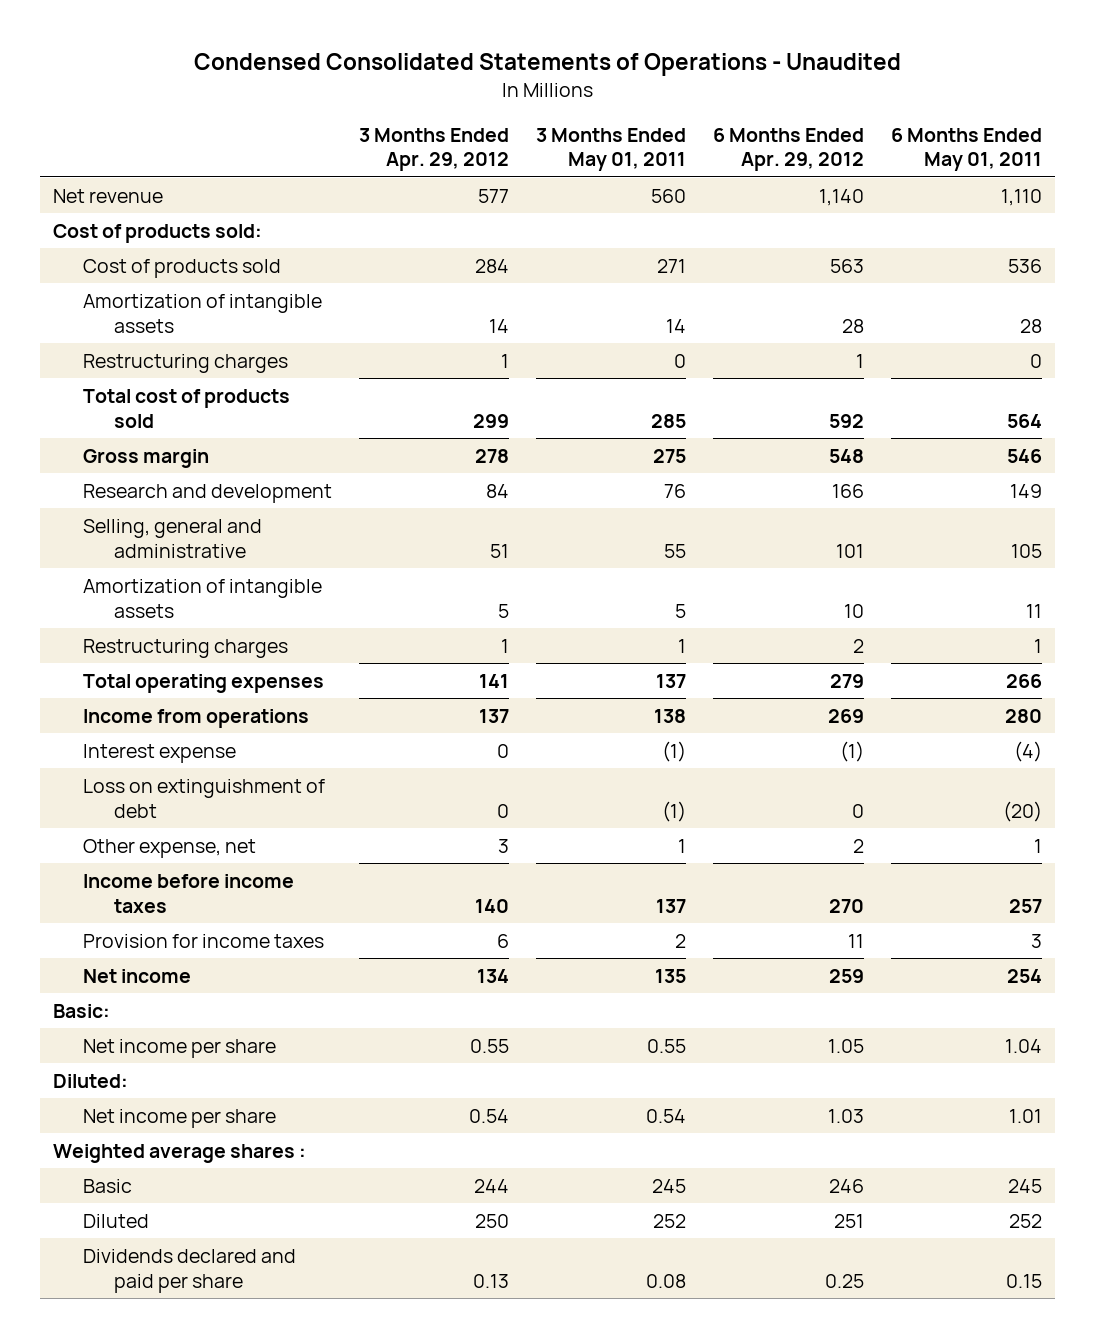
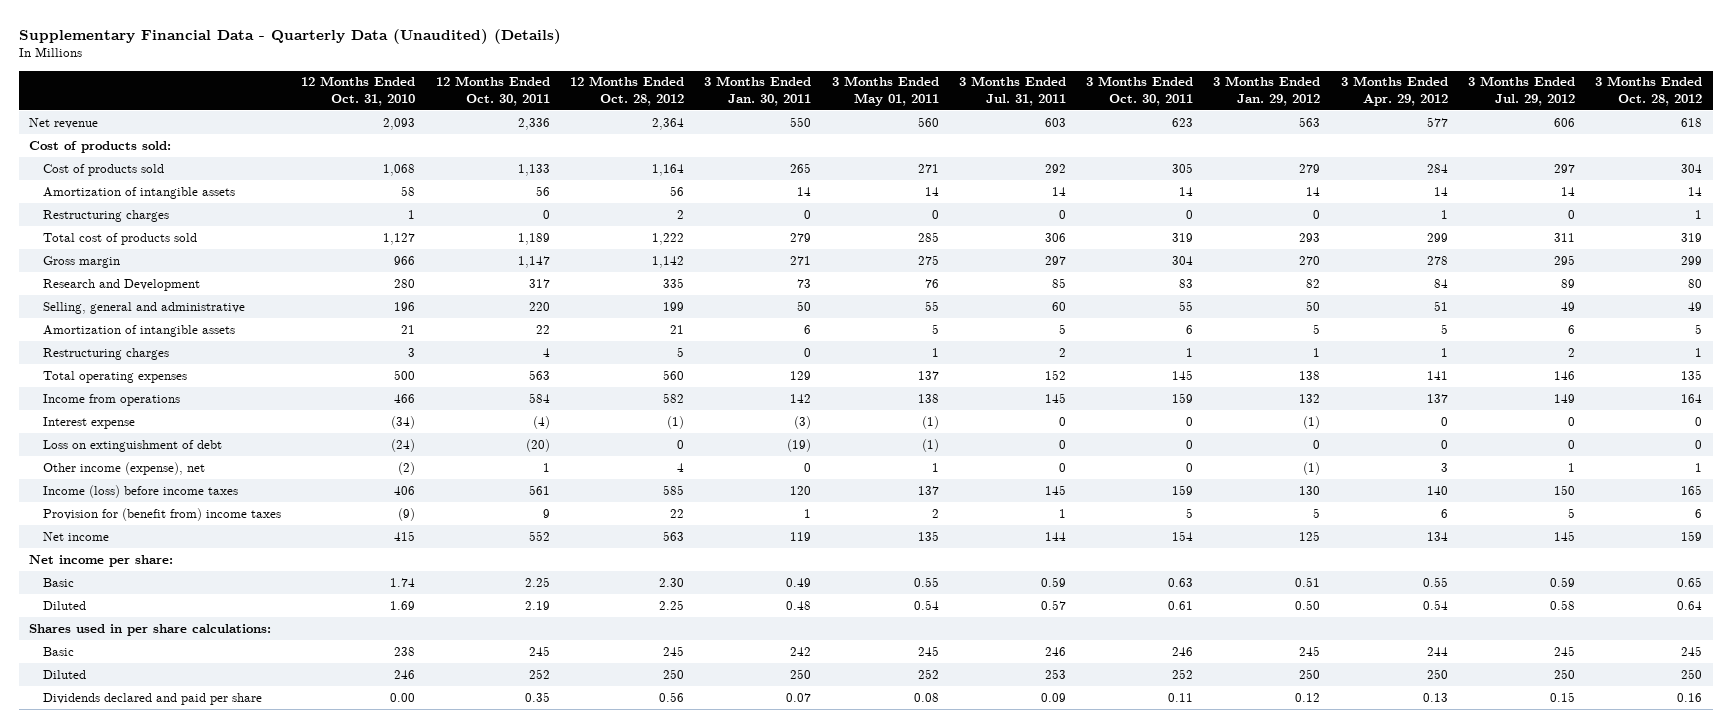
[193,53,901,77] Condensed Consolidated Statements of Operations - Unaudited -> [19,28,562,44] Supplementary Financial Data - Quarterly Data (Unaudited) (Details)
[713,127,865,172] 6 Months Ended Apr. 29, 2012 -> none
[890,127,1042,172] 6 Months Ended May 01, 2011 -> none
none -> [301,76,416,106] 12 Months Ended Oct. 31, 2010
none -> [435,76,550,106] 12 Months Ended Oct. 30, 2011
none -> [569,76,684,106] 12 Months Ended Oct. 28, 2012
none -> [704,76,812,106] 3 Months Ended Jan. 30, 2011
none -> [958,76,1066,106] 3 Months Ended Jul. 31, 2011
none -> [1086,76,1194,106] 3 Months Ended Oct. 30, 2011
none -> [1213,76,1321,106] 3 Months Ended Jan. 29, 2012
none -> [1468,76,1576,106] 3 Months Ended Jul. 29, 2012
none -> [1595,76,1703,106] 3 Months Ended Oct. 28, 2012
[83,483,333,503] Research and development -> [42,278,200,291] Research and Development
[83,838,257,858] Other expense, net -> [42,461,205,475] Other income (expense), net
[83,873,295,913] Income before income taxes -> [42,484,238,498] Income (loss) before income taxes
[83,933,325,948] Provision for income taxes -> [42,507,281,521] Provision for (benefit from) income taxes
[53,1003,111,1018] Basic: -> none
[53,1073,129,1088] Diluted: -> none
none -> [29,554,174,567] Net income per share:
[83,1038,277,1058] Net income per share -> [42,577,74,587] Basic
[83,1108,277,1128] Net income per share -> [42,600,86,610] Diluted
[53,1143,307,1163] Weighted average shares : -> [29,623,272,636] Shares used in per share calculations:

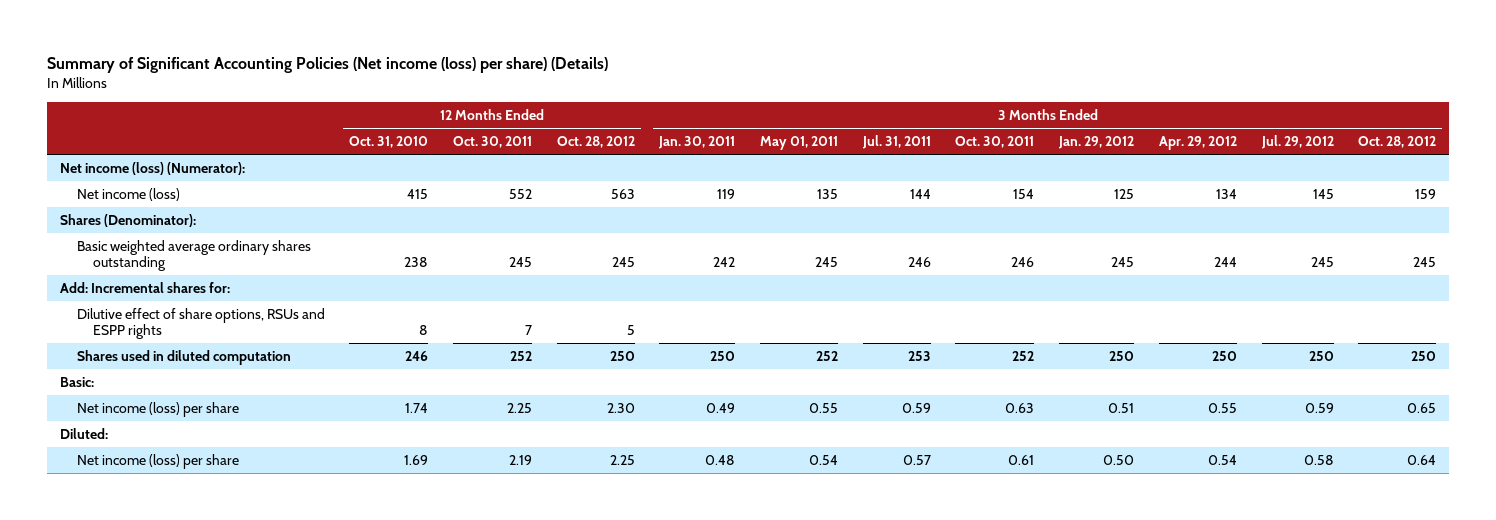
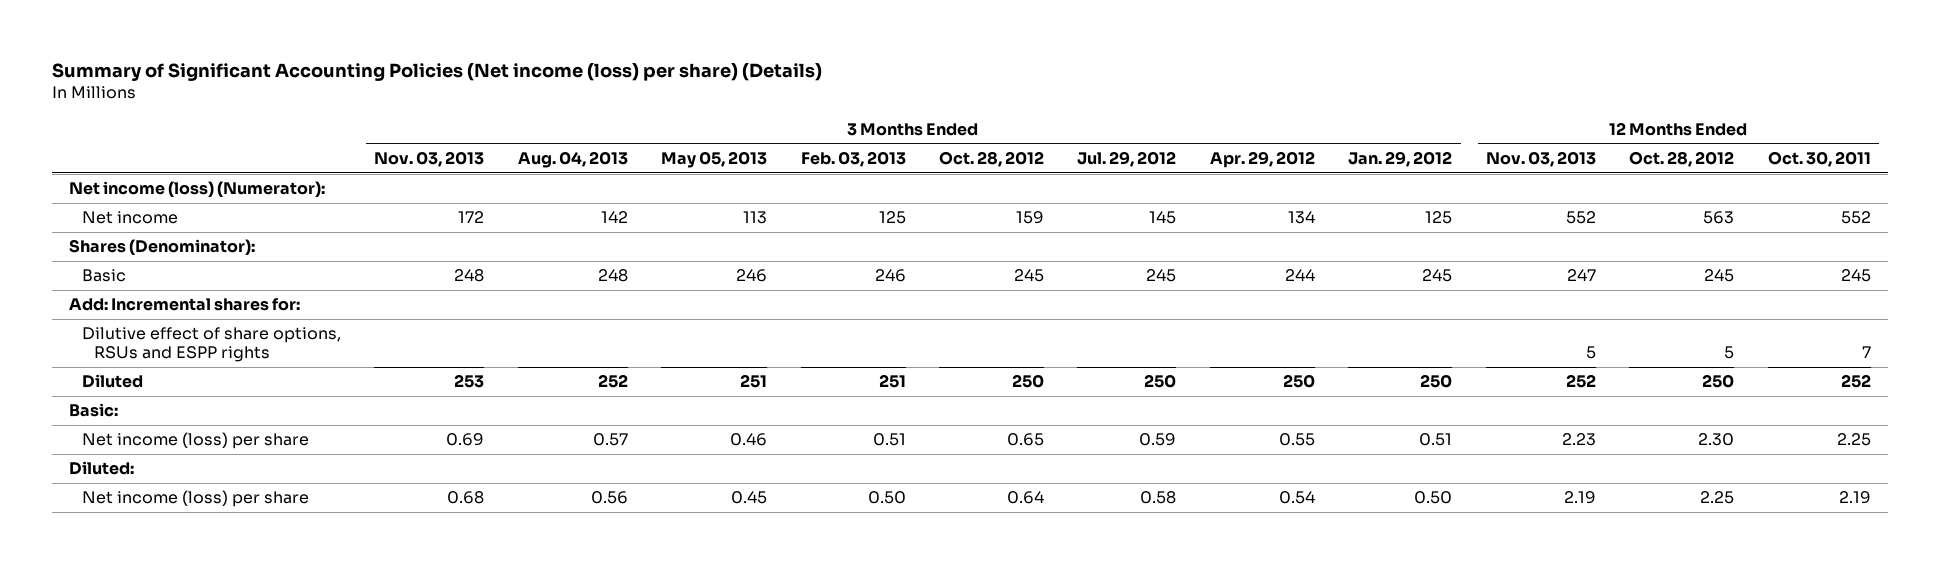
[349,136,429,149] Oct. 31, 2010 -> none
[658,136,736,150] Jan. 30, 2011 -> none
[760,136,839,151] May 01, 2011 -> none
[861,135,931,150] Jul. 31, 2011 -> none
[955,136,1035,149] Oct. 30, 2011 -> none
none -> [374,150,485,167] Nov. 03, 2013
none -> [517,150,628,168] Aug. 04, 2013
none -> [661,150,768,168] May 05, 2013
none -> [800,150,906,167] Feb. 03, 2013
none -> [1485,150,1596,167] Nov. 03, 2013
[76,187,180,201] Net income (loss) -> [81,211,178,225] Net income
[76,239,311,272] Basic weighted average ordinary shares outstanding -> [81,269,126,283] Basic
[76,349,291,365] Shares used in diluted computation -> [81,374,143,389] Diluted

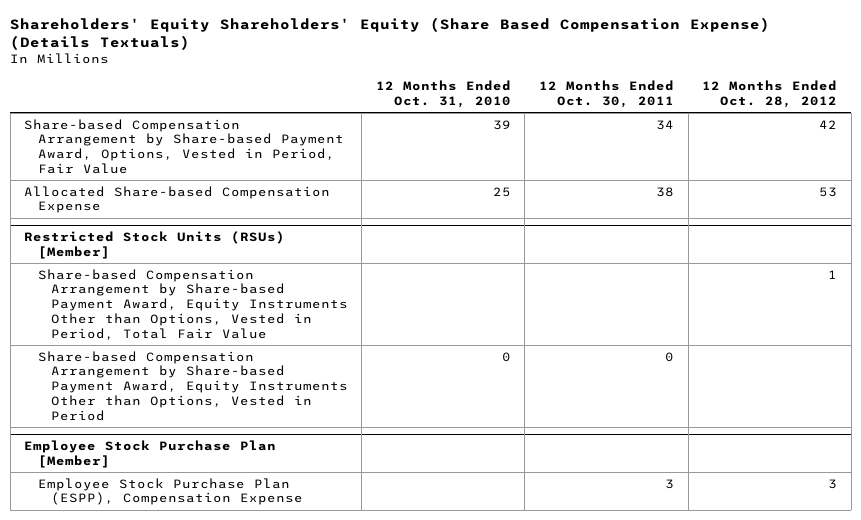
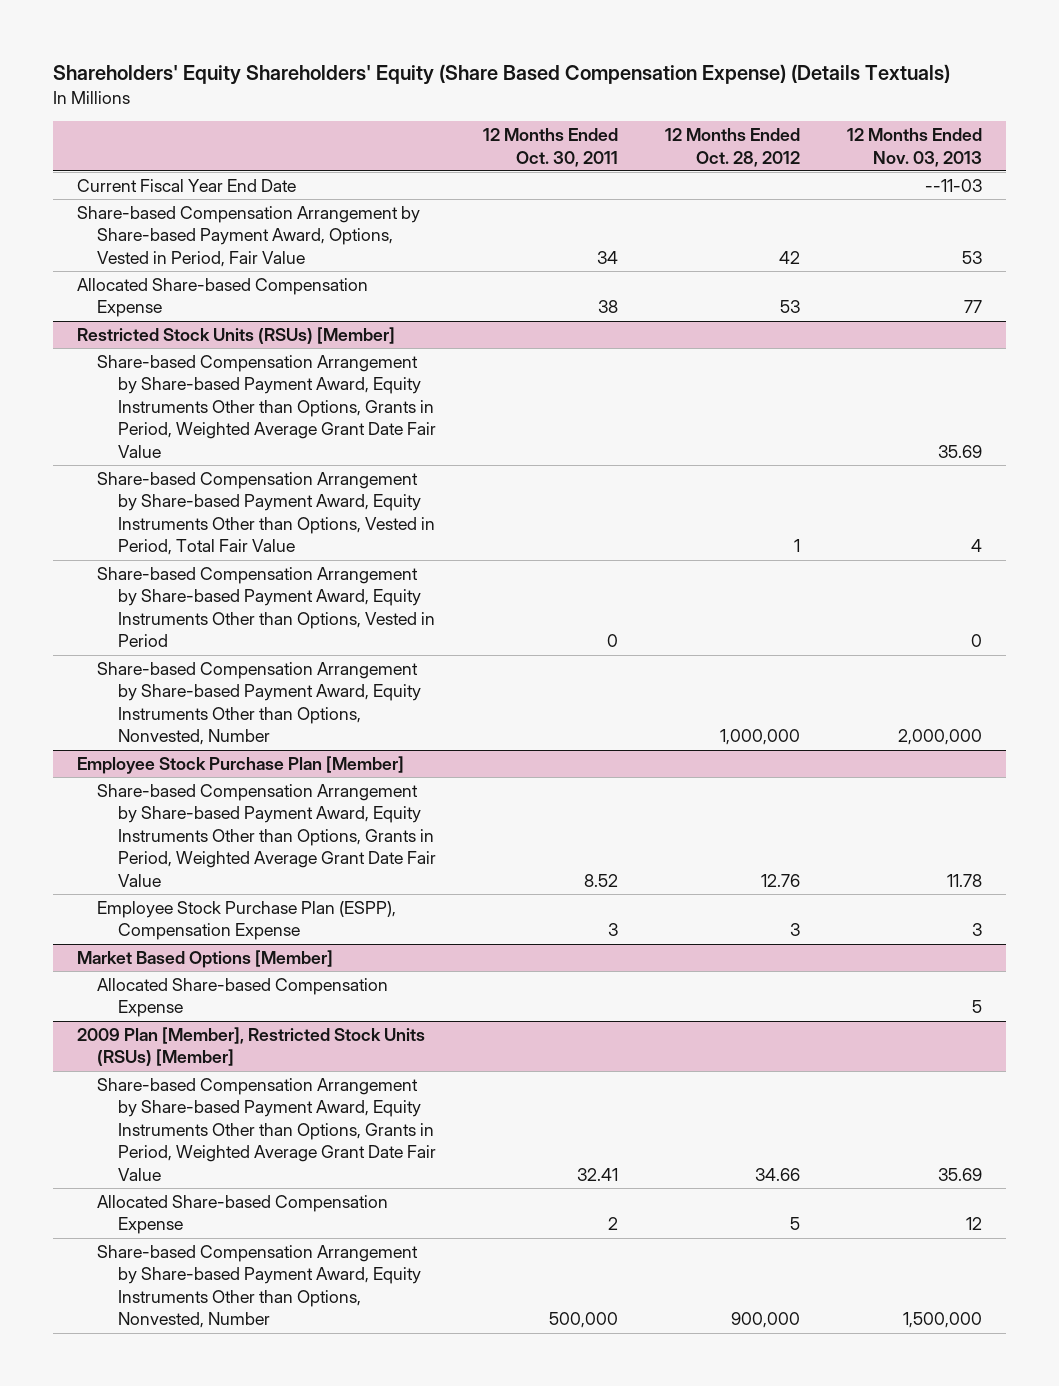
[375,79,511,108] 12 Months Ended Oct. 31, 2010 -> none
none -> [847,128,983,167] 12 Months Ended Nov. 03, 2013
none -> [76,178,296,192] Current Fiscal Year End Date
none -> [97,354,436,458] Share-based Compensation Arrangement by Share-based Payment Award, Equity Instruments Other than Options, Grants in Period, Weighted Average Grant Date Fair Value
none -> [97,661,421,746] Share-based Compensation Arrangement by Share-based Payment Award, Equity Instruments Other than Options, Nonvested, Number
none -> [97,783,436,887] Share-based Compensation Arrangement by Share-based Payment Award, Equity Instruments Other than Options, Grants in Period, Weighted Average Grant Date Fair Value
none -> [76,949,333,968] Market Based Options [Member]
none -> [97,977,389,1018] Allocated Share-based Compensation Expense
none -> [76,1026,425,1067] 2009 Plan [Member], Restricted Stock Units (RSUs) [Member]
none -> [97,1077,436,1181] Share-based Compensation Arrangement by Share-based Payment Award, Equity Instruments Other than Options, Grants in Period, Weighted Average Grant Date Fair Value
none -> [97,1194,389,1235] Allocated Share-based Compensation Expense
none -> [97,1244,421,1329] Share-based Compensation Arrangement by Share-based Payment Award, Equity Instruments Other than Options, Nonvested, Number

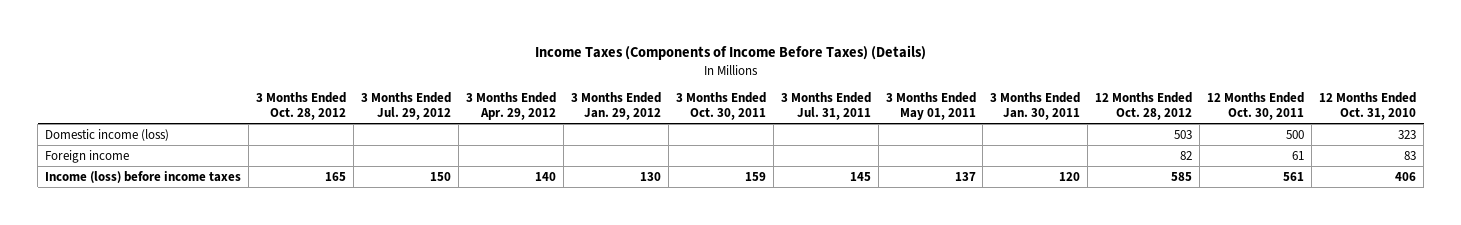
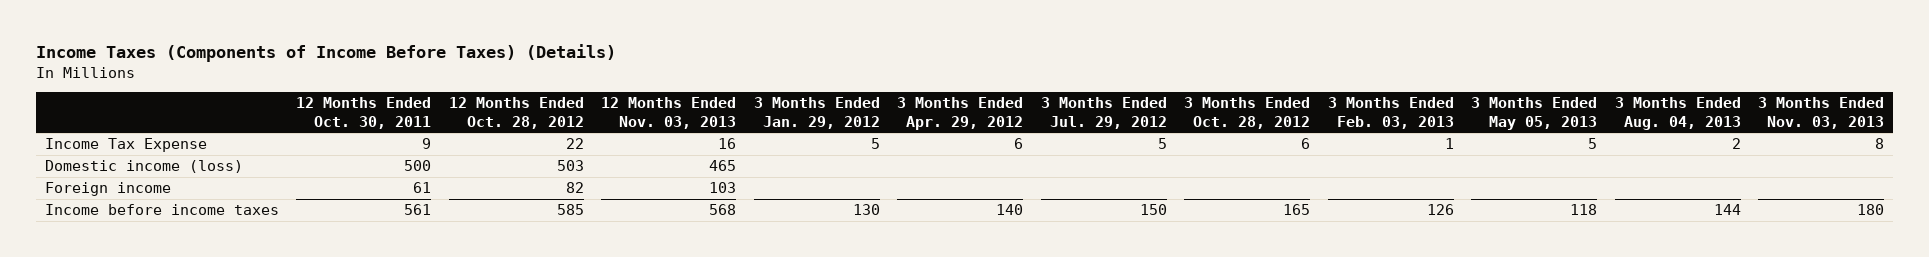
[675,91,766,120] 3 Months Ended Oct. 30, 2011 -> none
[780,91,871,120] 3 Months Ended Jul. 31, 2011 -> none
[885,91,976,120] 3 Months Ended May 01, 2011 -> none
[990,91,1081,120] 3 Months Ended Jan. 30, 2011 -> none
[1319,91,1417,120] 12 Months Ended Oct. 31, 2010 -> none
none -> [601,97,737,129] 12 Months Ended Nov. 03, 2013
none -> [1327,97,1454,129] 3 Months Ended Feb. 03, 2013
none -> [1471,97,1598,130] 3 Months Ended May 05, 2013
none -> [1614,97,1741,130] 3 Months Ended Aug. 04, 2013
none -> [1758,97,1885,129] 3 Months Ended Nov. 03, 2013
none -> [45,138,208,153] Income Tax Expense
[45,170,242,183] Income (loss) before income taxes -> [45,204,280,216] Income before income taxes

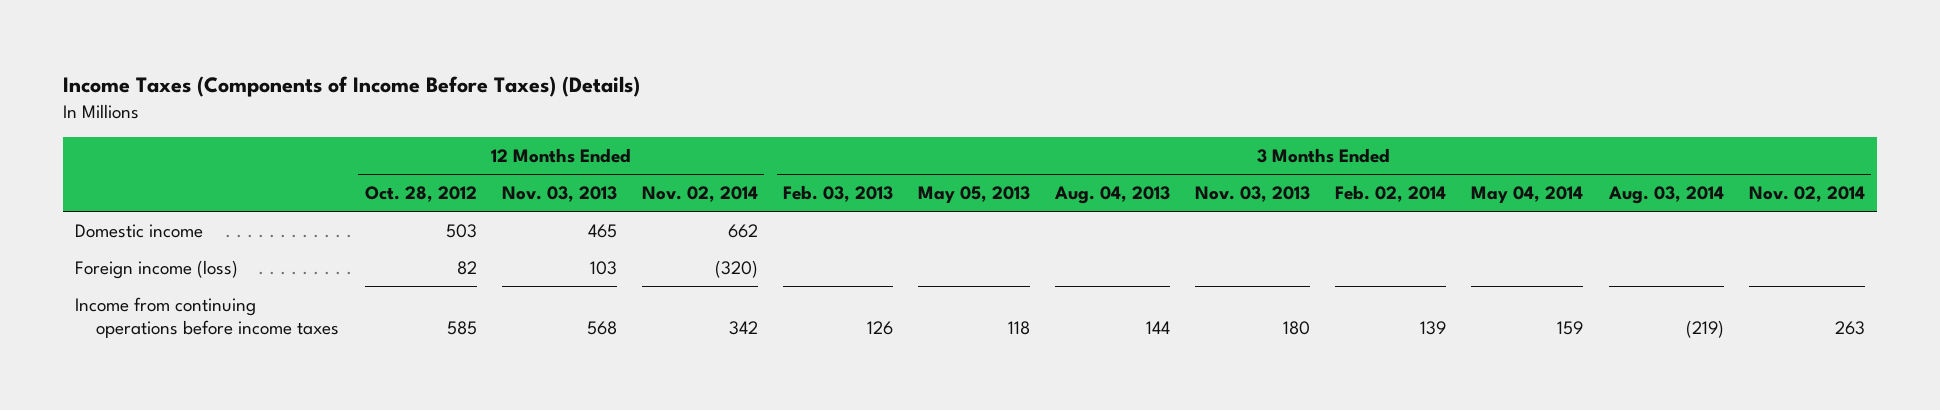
[296,97,432,129] 12 Months Ended Oct. 30, 2011 -> none
[753,97,880,129] 3 Months Ended Jan. 29, 2012 -> none
[897,97,1024,130] 3 Months Ended Apr. 29, 2012 -> none
[1040,97,1167,129] 3 Months Ended Jul. 29, 2012 -> none
[1184,97,1311,129] 3 Months Ended Oct. 28, 2012 -> none
none -> [641,185,758,202] Nov. 02, 2014
none -> [1335,184,1447,202] Feb. 02, 2014
none -> [1471,185,1584,203] May 04, 2014
none -> [1607,185,1724,204] Aug. 03, 2014
none -> [1748,185,1865,202] Nov. 02, 2014
[45,138,208,153] Income Tax Expense -> none
[45,160,244,174] Domestic income (loss) -> [75,223,204,238] Domestic income
[45,182,172,197] Foreign income -> [75,259,239,279] Foreign income (loss)
[45,204,280,216] Income before income taxes -> [75,296,340,339] Income from continuing operations before income taxes

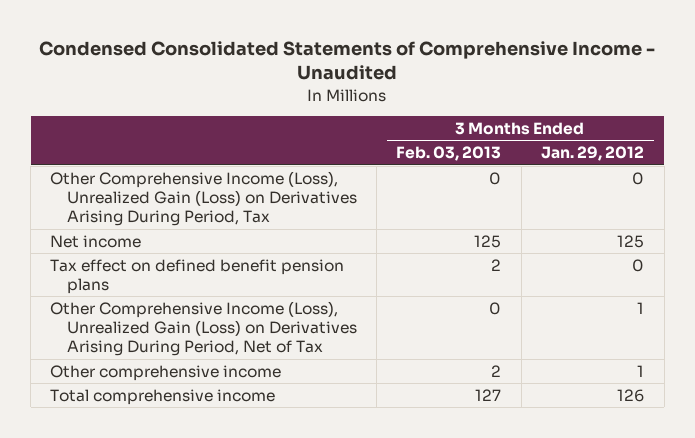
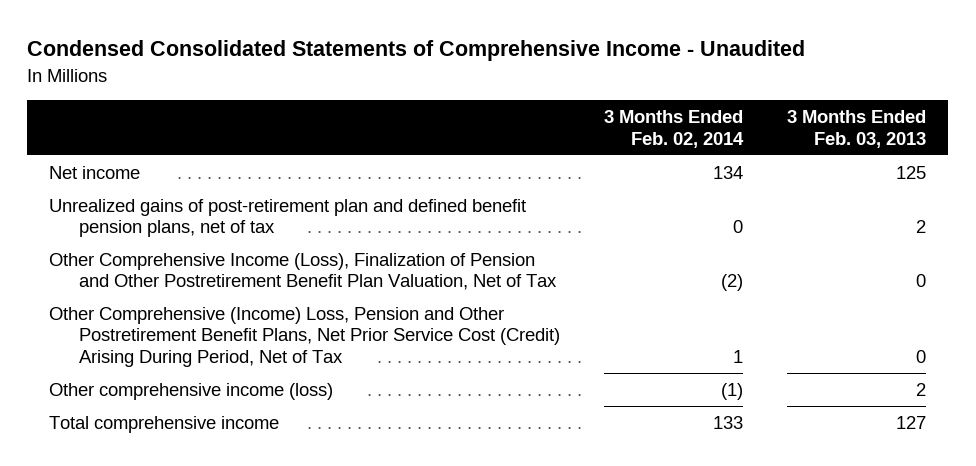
[541,146,645,162] Jan. 29, 2012 -> none
none -> [604,110,745,148] 3 Months Ended Feb. 02, 2014
[50,170,357,227] Other Comprehensive Income (Loss), Unrealized Gain (Loss) on Derivatives Arising During Period, Tax -> none
[50,300,357,357] Other Comprehensive Income (Loss), Unrealized Gain (Loss) on Derivatives Arising During Period, Net of Tax -> none
[50,258,345,295] Tax effect on defined benefit pension plans -> [49,198,527,238] Unrealized gains of post-retirement plan and defined benefit pension plans, net of tax
none -> [49,252,558,291] Other Comprehensive Income (Loss), Finalization of Pension and Other Postretirement Benefit Plan Valuation, Net of Tax
none -> [49,306,561,367] Other Comprehensive (Income) Loss, Pension and Other Postretirement Benefit Plans, Net Prior Service Cost (Credit) Arising During Period, Net of Tax
[50,364,282,381] Other comprehensive income -> [49,382,334,400] Other comprehensive income (loss)

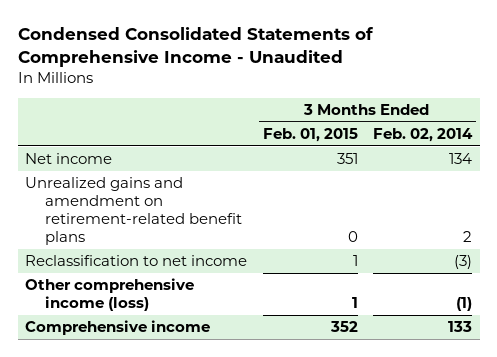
[787,110,927,148] 3 Months Ended Feb. 03, 2013 -> none
none -> [262,127,358,142] Feb. 01, 2015
[49,198,527,238] Unrealized gains of post-retirement plan and defined benefit pension plans, net of tax -> none
[49,252,558,291] Other Comprehensive Income (Loss), Finalization of Pension and Other Postretirement Benefit Plan Valuation, Net of Tax -> none
[49,306,561,367] Other Comprehensive (Income) Loss, Pension and Other Postretirement Benefit Plans, Net Prior Service Cost (Credit) Arising During Period, Net of Tax -> none
none -> [25,177,242,245] Unrealized gains and amendment on retirement-related benefit plans
none -> [25,255,248,267] Reclassification to net income
[49,415,280,433] Total comprehensive income -> [25,320,211,336] Comprehensive income

